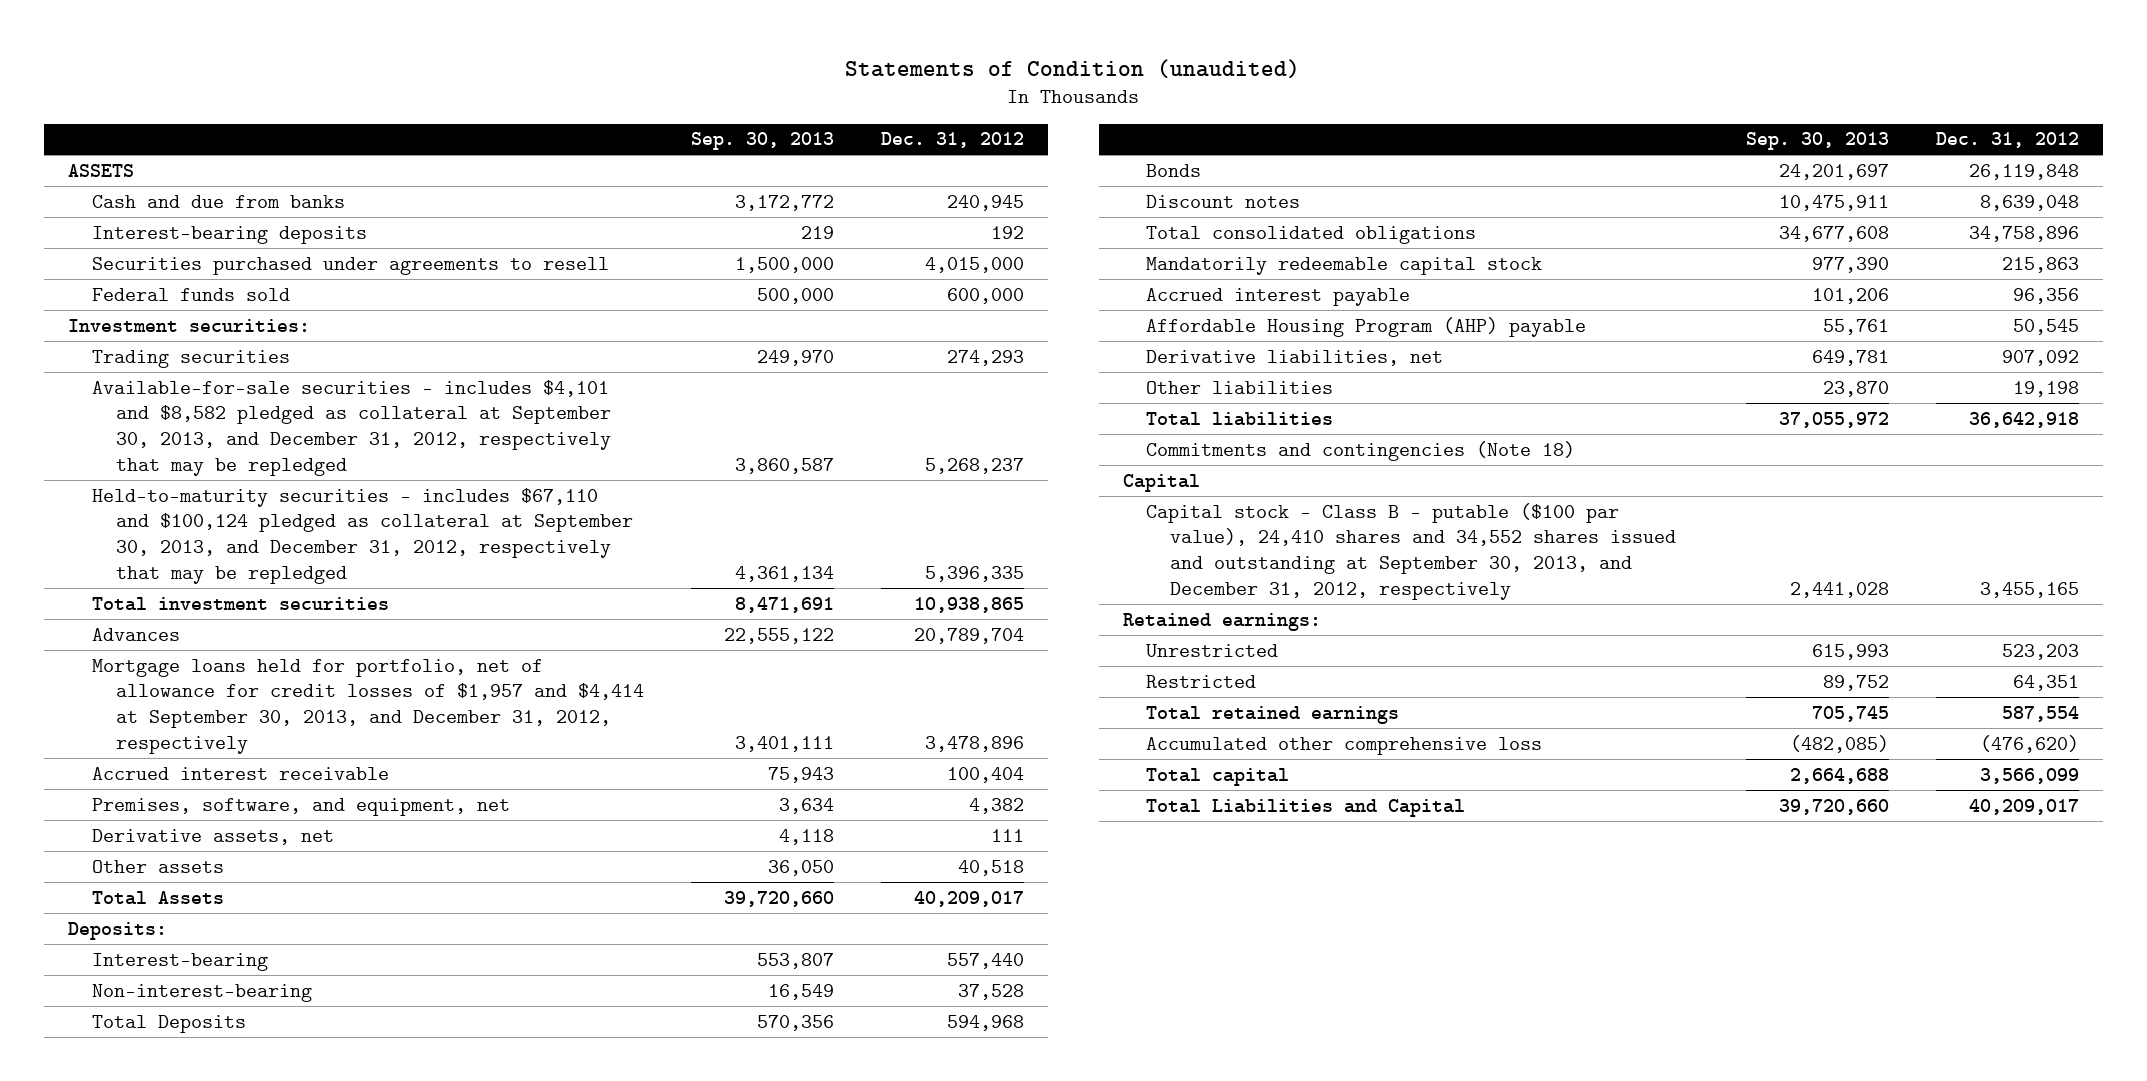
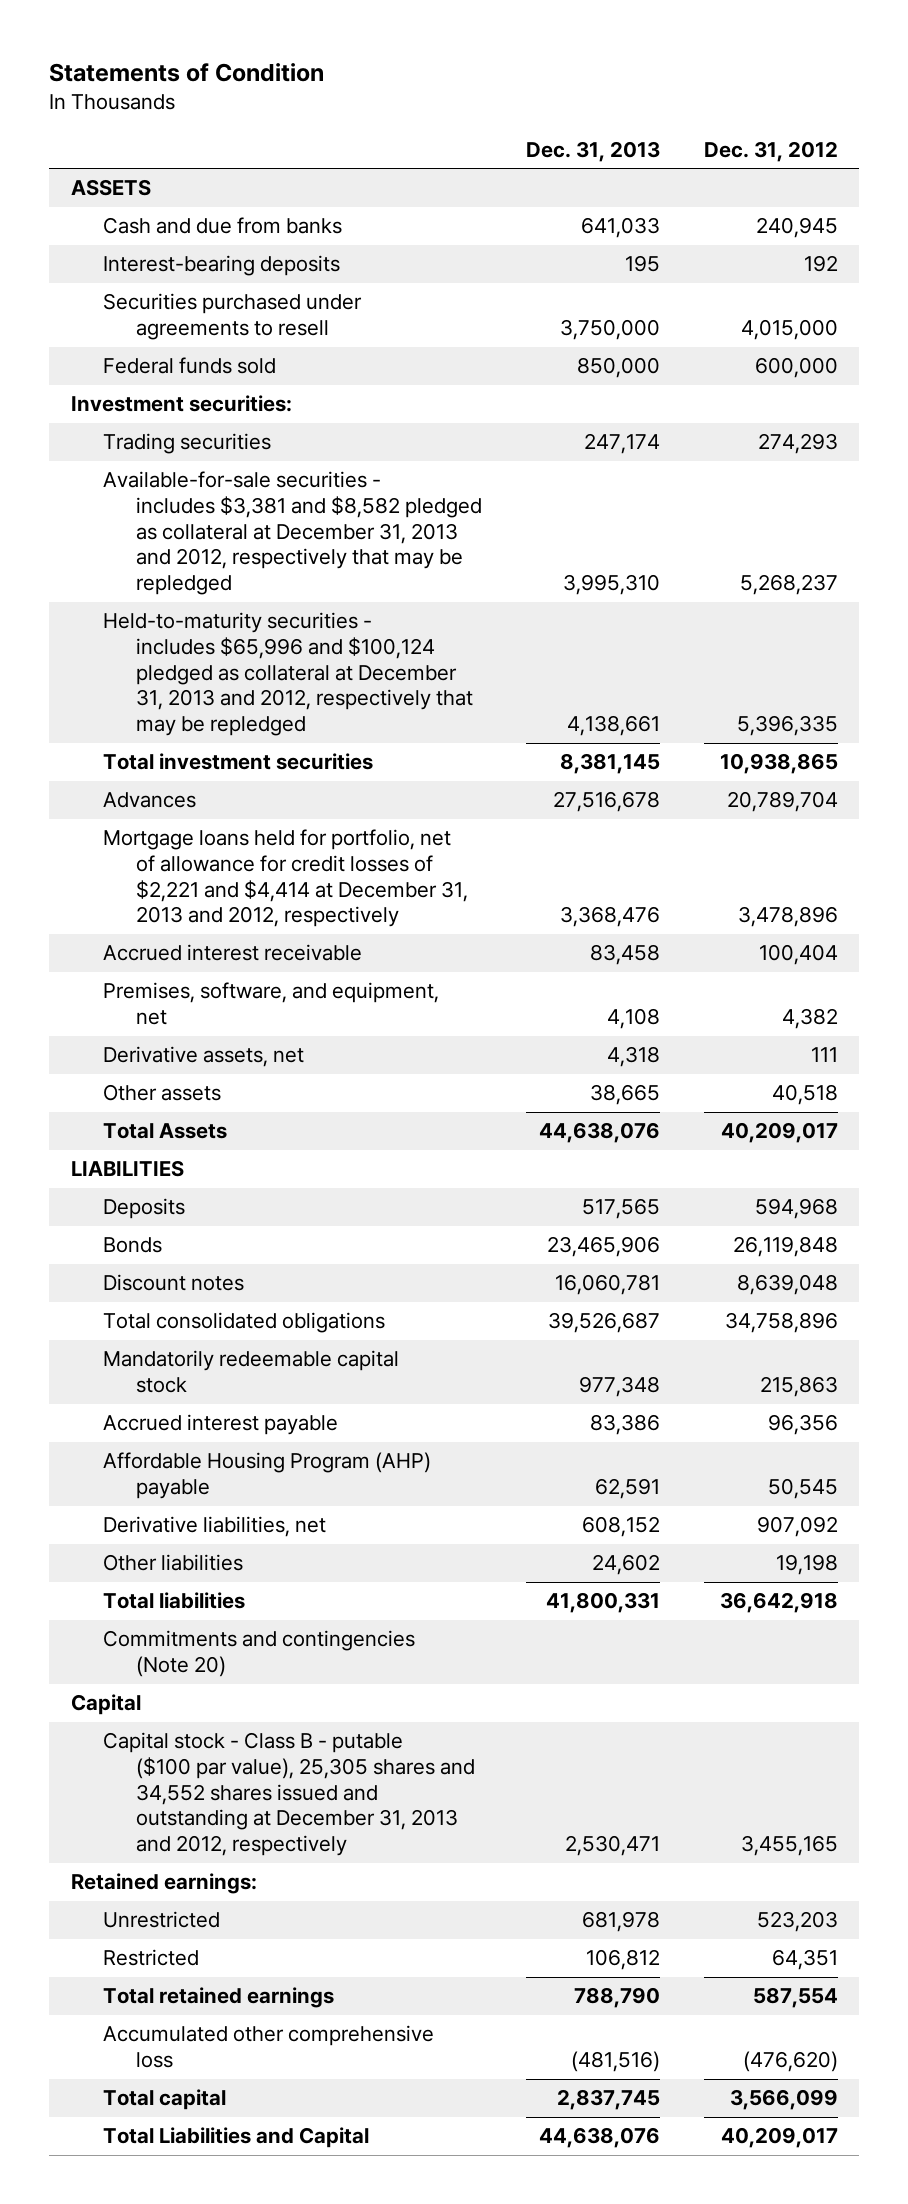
[845,58,1301,78] Statements of Condition (unaudited) -> [48,63,324,83] Statements of Condition
[690,132,834,151] Sep. 30, 2013 -> none
none -> [525,140,660,162] Dec. 31, 2013
[91,379,611,476] Available-for-sale securities - includes $4,101 and $8,582 pledged as collateral at September 30, 2013, and December 31, 2012, respectively that may be repledged -> [103,471,483,595] Available-for-sale securities - includes $3,381 and $8,582 pledged as collateral at December 31, 2013 and 2012, respectively that may be repledged
[91,487,633,584] Held-to-maturity securities - includes $67,110 and $100,124 pledged as collateral at September 30, 2013, and December 31, 2012, respectively that may be repledged -> [103,612,474,736] Held-to-maturity securities - includes $65,996 and $100,124 pledged as collateral at December 31, 2013 and 2012, respectively that may be repledged
[91,658,644,754] Mortgage loans held for portfolio, net of allowance for credit losses of $1,957 and $4,414 at September 30, 2013, and December 31, 2012, respectively -> [103,829,469,928] Mortgage loans held for portfolio, net of allowance for credit losses of $2,221 and $4,414 at December 31, 2013 and 2012, respectively
[68,921,168,940] Deposits: -> none
[91,952,268,971] Interest-bearing -> none
[91,983,312,1002] Non-interest-bearing -> none
none -> [70,1160,184,1178] LIABILITIES
[91,1014,246,1033] Total Deposits -> [103,1198,186,1220] Deposits
[1146,440,1576,461] Commitments and contingencies (Note 18) -> [103,1630,416,1678] Commitments and contingencies (Note 20)
[1146,502,1677,600] Capital stock - Class B - putable ($100 par value), 24,410 shares and 34,552 shares issued and outstanding at September 30, 2013, and December 31, 2012, respectively -> [103,1732,476,1856] Capital stock - Class B - putable ($100 par value), 25,305 shares and 34,552 shares issued and outstanding at December 31, 2013 and 2012, respectively

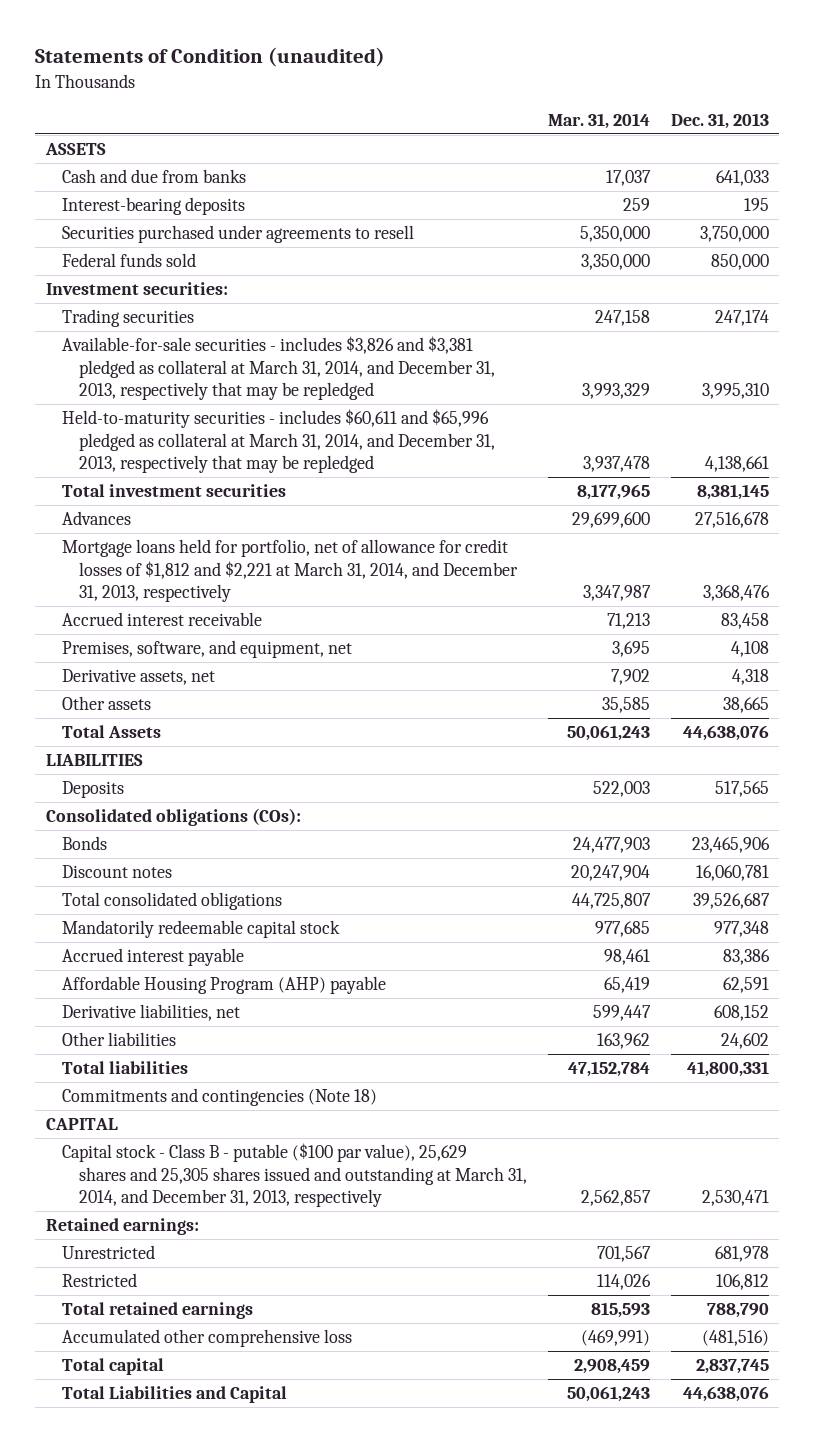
[48,63,324,83] Statements of Condition -> [35,47,386,68] Statements of Condition (unaudited)
[703,140,838,162] Dec. 31, 2012 -> none
none -> [547,112,650,129] Mar. 31, 2014
[103,471,483,595] Available-for-sale securities - includes $3,381 and $8,582 pledged as collateral at December 31, 2013 and 2012, respectively that may be repledged -> [62,336,495,401] Available-for-sale securities - includes $3,826 and $3,381 pledged as collateral at March 31, 2014, and December 31, 2013, respectively that may be repledged
[103,612,474,736] Held-to-maturity securities - includes $65,996 and $100,124 pledged as collateral at December 31, 2013 and 2012, respectively that may be repledged -> [62,409,495,474] Held-to-maturity securities - includes $60,611 and $65,996 pledged as collateral at March 31, 2014, and December 31, 2013, respectively that may be repledged
[103,829,469,928] Mortgage loans held for portfolio, net of allowance for credit losses of $2,221 and $4,414 at December 31, 2013 and 2012, respectively -> [62,539,518,603] Mortgage loans held for portfolio, net of allowance for credit losses of $1,812 and $2,221 at March 31, 2014, and December 31, 2013, respectively
none -> [45,808,301,827] Consolidated obligations (COs):
[103,1630,416,1678] Commitments and contingencies (Note 20) -> [62,1088,378,1107] Commitments and contingencies (Note 18)
[70,1694,141,1716] Capital -> [45,1118,118,1131] CAPITAL
[103,1732,476,1856] Capital stock - Class B - putable ($100 par value), 25,305 shares and 34,552 shares issued and outstanding at December 31, 2013 and 2012, respectively -> [62,1143,527,1208] Capital stock - Class B - putable ($100 par value), 25,629 shares and 25,305 shares issued and outstanding at March 31, 2014, and December 31, 2013, respectively

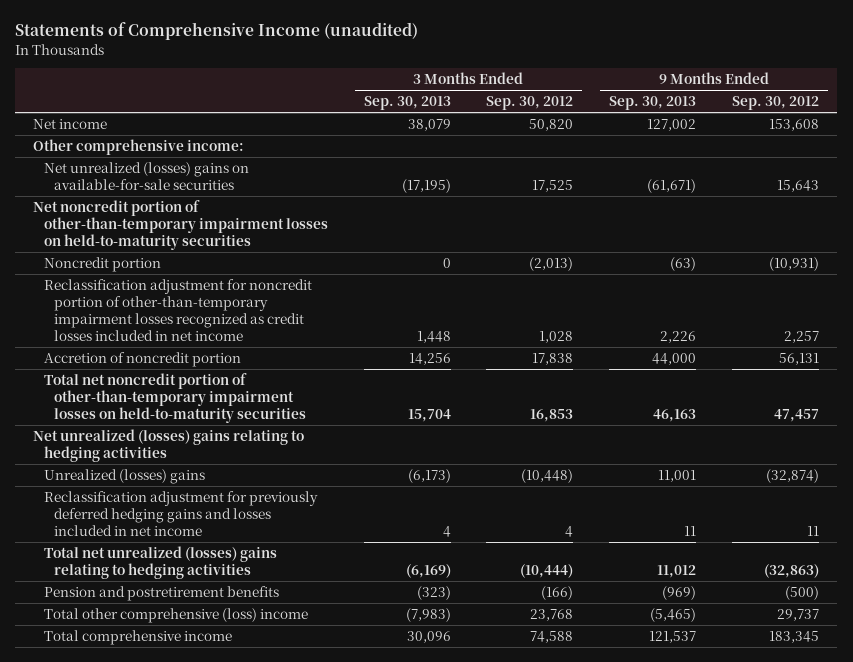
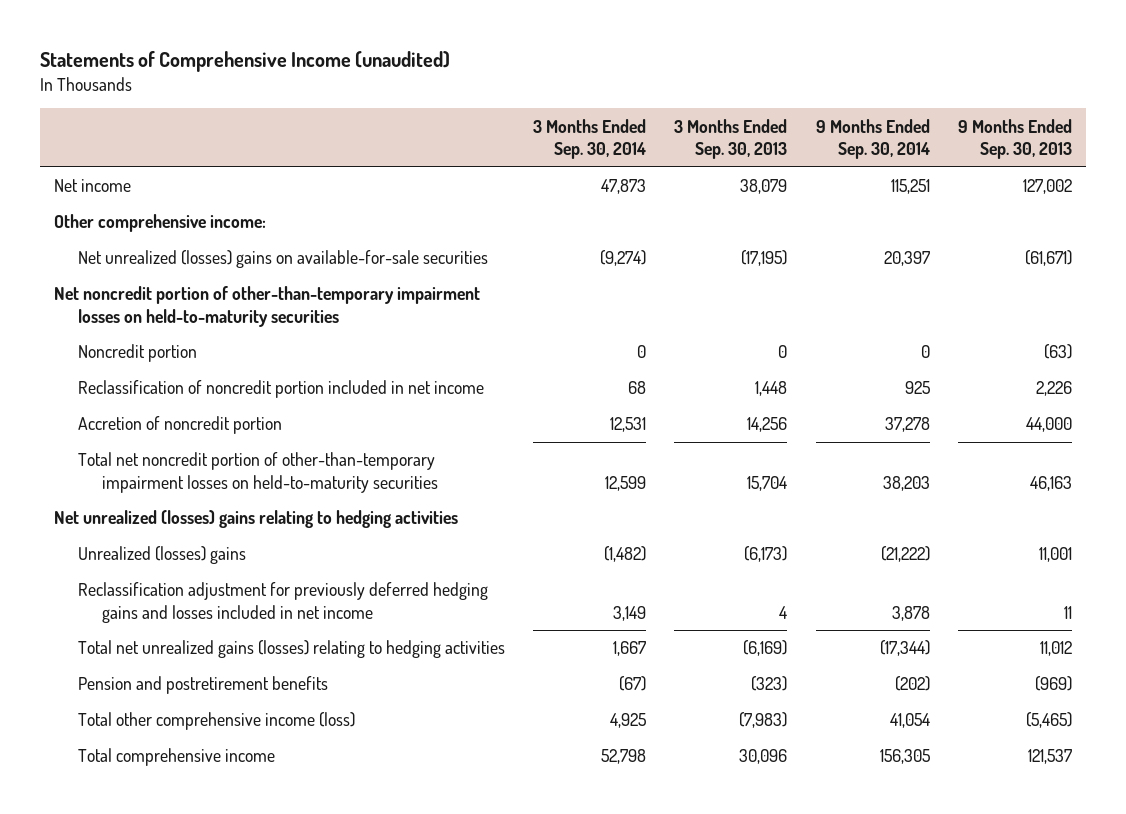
[486,96,574,111] Sep. 30, 2012 -> none
[732,96,820,111] Sep. 30, 2012 -> none
none -> [533,118,647,160] 3 Months Ended Sep. 30, 2014
none -> [815,118,930,160] 9 Months Ended Sep. 30, 2014
[43,278,312,342] Reclassification adjustment for noncredit portion of other-than-temporary impairment losses recognized as credit losses included in net income -> [77,380,484,399] Reclassification of noncredit portion included in net income
[43,545,277,580] Total net unrealized (losses) gains relating to hedging activities -> [77,640,505,659] Total net unrealized gains (losses) relating to hedging activities
[43,607,308,623] Total other comprehensive (loss) income -> [77,712,355,731] Total other comprehensive income (loss)

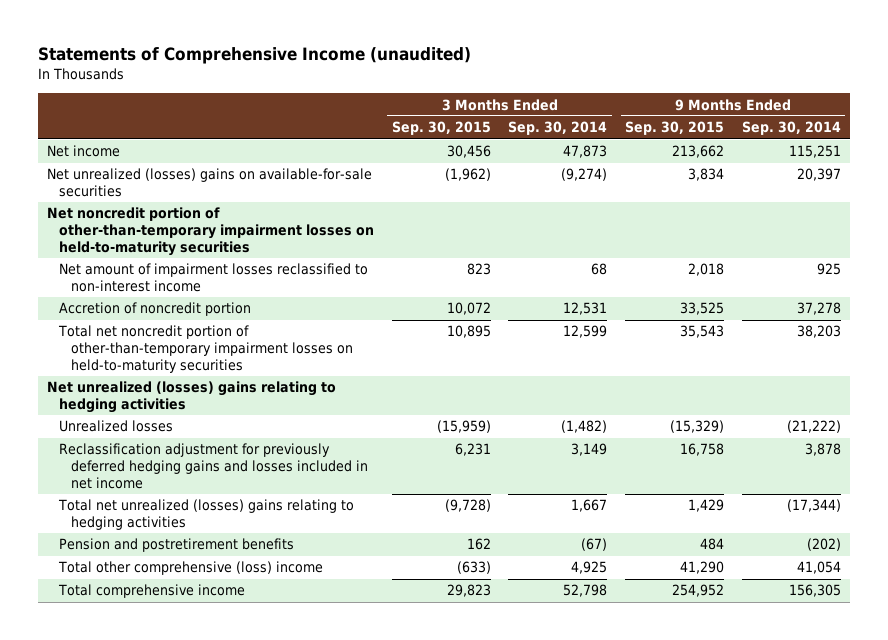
[674,118,788,160] 3 Months Ended Sep. 30, 2013 -> none
[957,118,1072,160] 9 Months Ended Sep. 30, 2013 -> none
none -> [391,121,491,136] Sep. 30, 2015
none -> [625,121,725,136] Sep. 30, 2015
[53,214,266,233] Other comprehensive income: -> none
[77,344,197,363] Noncredit portion -> none
[77,380,484,399] Reclassification of noncredit portion included in net income -> [58,263,368,293] Net amount of impairment losses reclassified to non-interest income
[77,546,246,565] Unrealized (losses) gains -> [58,420,173,433] Unrealized losses
[77,640,505,659] Total net unrealized gains (losses) relating to hedging activities -> [57,499,354,531] Total net unrealized (losses) gains relating to hedging activities
[77,712,355,731] Total other comprehensive income (loss) -> [57,561,323,576] Total other comprehensive (loss) income

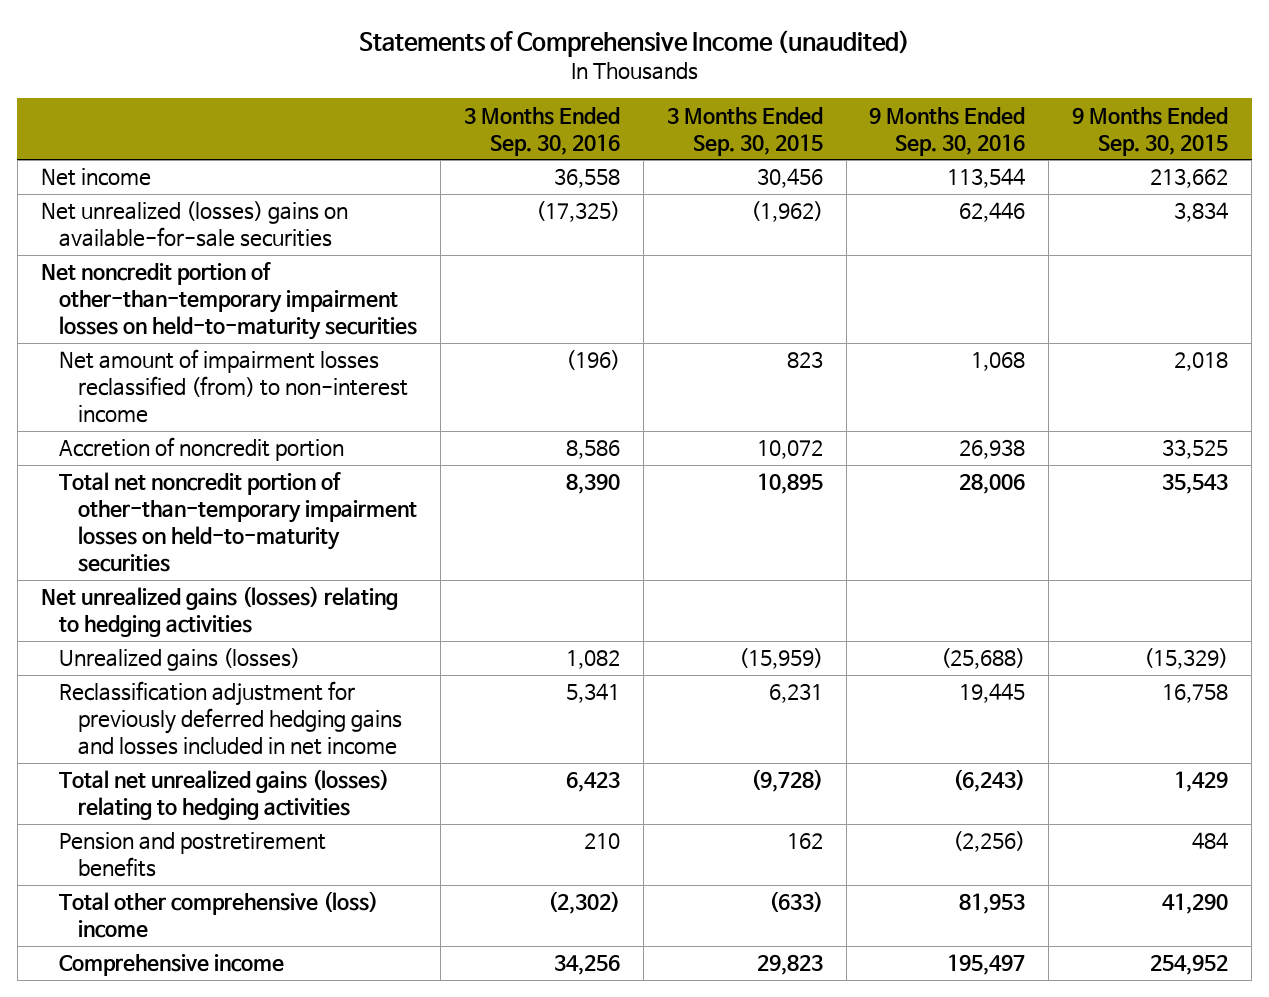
[508,121,608,136] Sep. 30, 2014 -> none
[741,121,841,136] Sep. 30, 2014 -> none
none -> [463,106,620,156] 3 Months Ended Sep. 30, 2016
none -> [869,106,1026,156] 9 Months Ended Sep. 30, 2016
[58,263,368,293] Net amount of impairment losses reclassified to non-interest income -> [59,349,408,424] Net amount of impairment losses reclassified (from) to non-interest income
[46,381,336,414] Net unrealized (losses) gains relating to hedging activities -> [40,586,398,638] Net unrealized gains (losses) relating to hedging activities
[58,420,173,433] Unrealized losses -> [59,648,301,672] Unrealized gains (losses)
[57,499,354,531] Total net unrealized (losses) gains relating to hedging activities -> [59,769,390,821] Total net unrealized gains (losses) relating to hedging activities
[57,584,245,599] Total comprehensive income -> [59,954,285,977] Comprehensive income

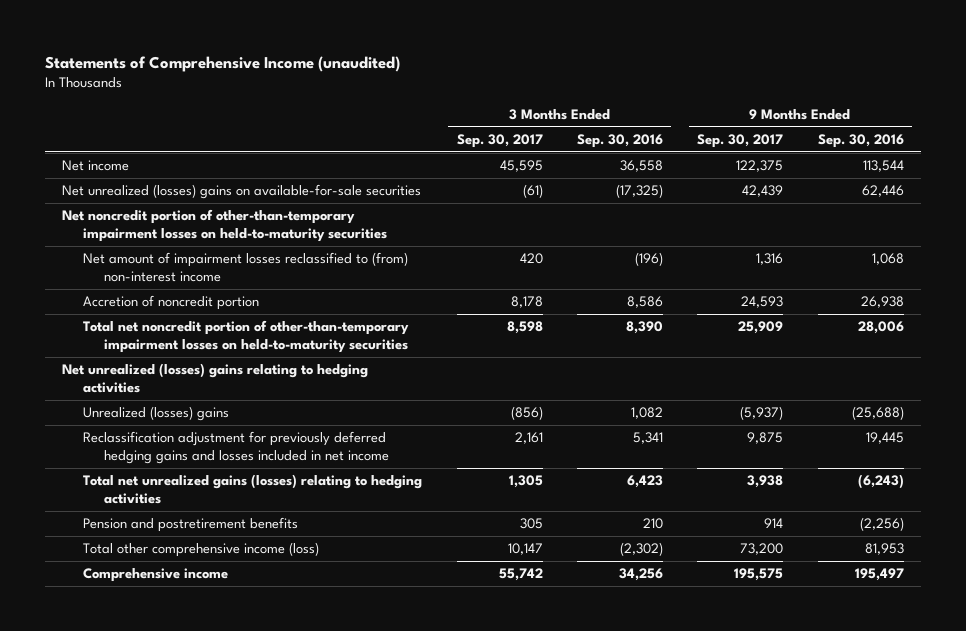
[666,106,823,156] 3 Months Ended Sep. 30, 2015 -> none
[1072,106,1229,156] 9 Months Ended Sep. 30, 2015 -> none
none -> [456,134,543,149] Sep. 30, 2017
none -> [697,134,784,149] Sep. 30, 2017
[59,349,408,424] Net amount of impairment losses reclassified (from) to non-interest income -> [83,252,409,283] Net amount of impairment losses reclassified to (from) non-interest income
[40,586,398,638] Net unrealized gains (losses) relating to hedging activities -> [62,363,369,394] Net unrealized (losses) gains relating to hedging activities
[59,648,301,672] Unrealized gains (losses) -> [83,406,230,422] Unrealized (losses) gains
[59,891,379,939] Total other comprehensive (loss) income -> [83,542,320,558] Total other comprehensive income (loss)

